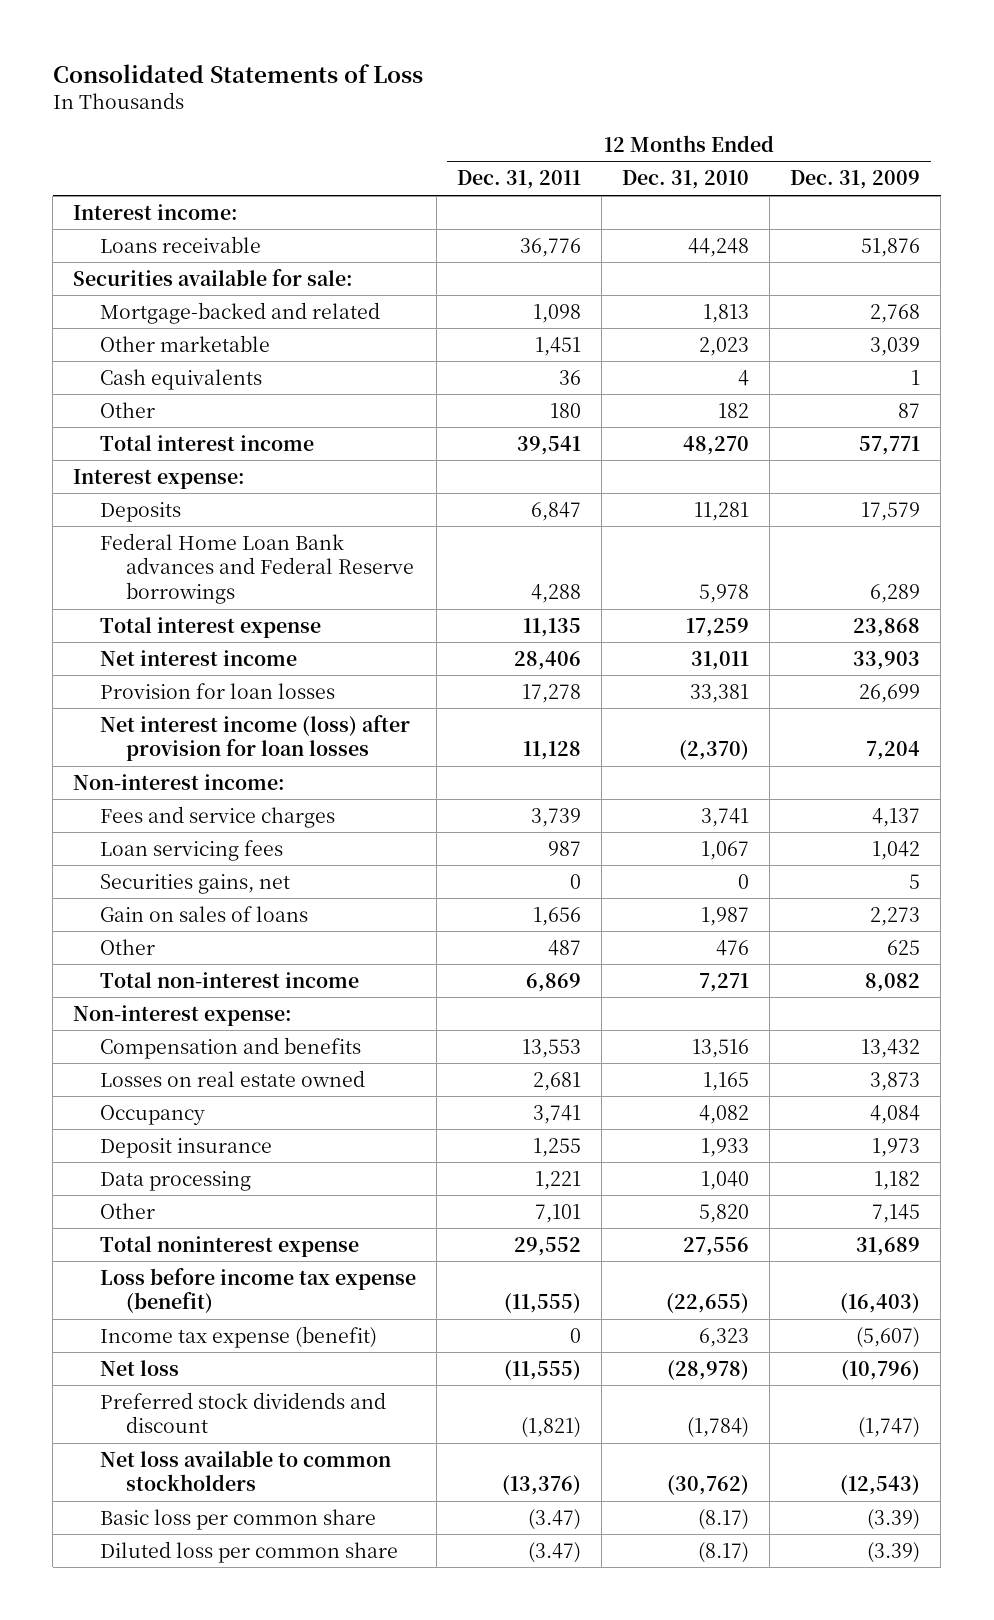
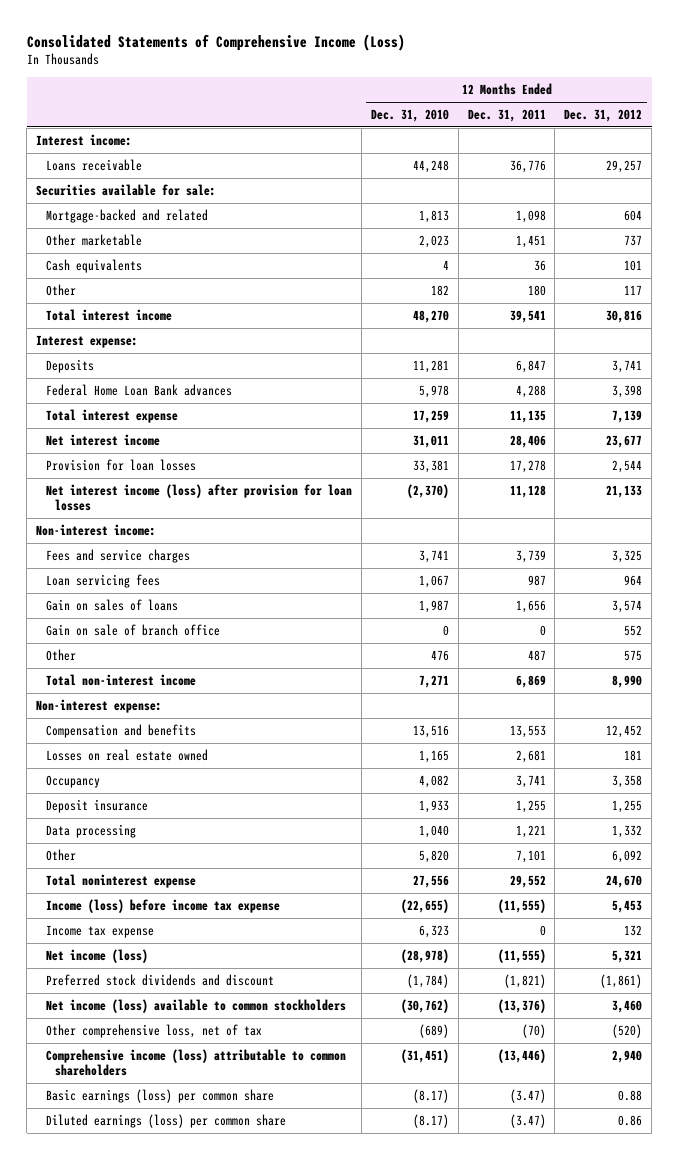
[52,63,423,83] Consolidated Statements of Loss -> [26,33,405,51] Consolidated Statements of Comprehensive Income (Loss)
[790,170,921,190] Dec. 31, 2009 -> none
none -> [564,108,643,122] Dec. 31, 2012
[99,532,414,605] Federal Home Loan Bank advances and Federal Reserve borrowings -> [45,383,232,396] Federal Home Loan Bank advances
[99,873,290,894] Securities gains, net -> none
none -> [45,623,220,636] Gain on sale of branch office
[99,1267,416,1314] Loss before income tax expense (benefit) -> [45,898,280,913] Income (loss) before income tax expense
[99,1325,377,1348] Income tax expense (benefit) -> [45,924,154,938] Income tax expense
[99,1359,179,1376] Net loss -> [45,948,148,963] Net income (loss)
[99,1449,391,1492] Net loss available to common stockholders -> [45,998,346,1013] Net income (loss) available to common stockholders
none -> [45,1023,262,1038] Other comprehensive loss, net of tax
none -> [45,1048,346,1076] Comprehensive income (loss) attributable to common shareholders
[99,1508,376,1530] Basic loss per common share -> [45,1088,274,1103] Basic earnings (loss) per common share
[99,1540,398,1563] Diluted loss per common share -> [45,1113,286,1128] Diluted earnings (loss) per common share

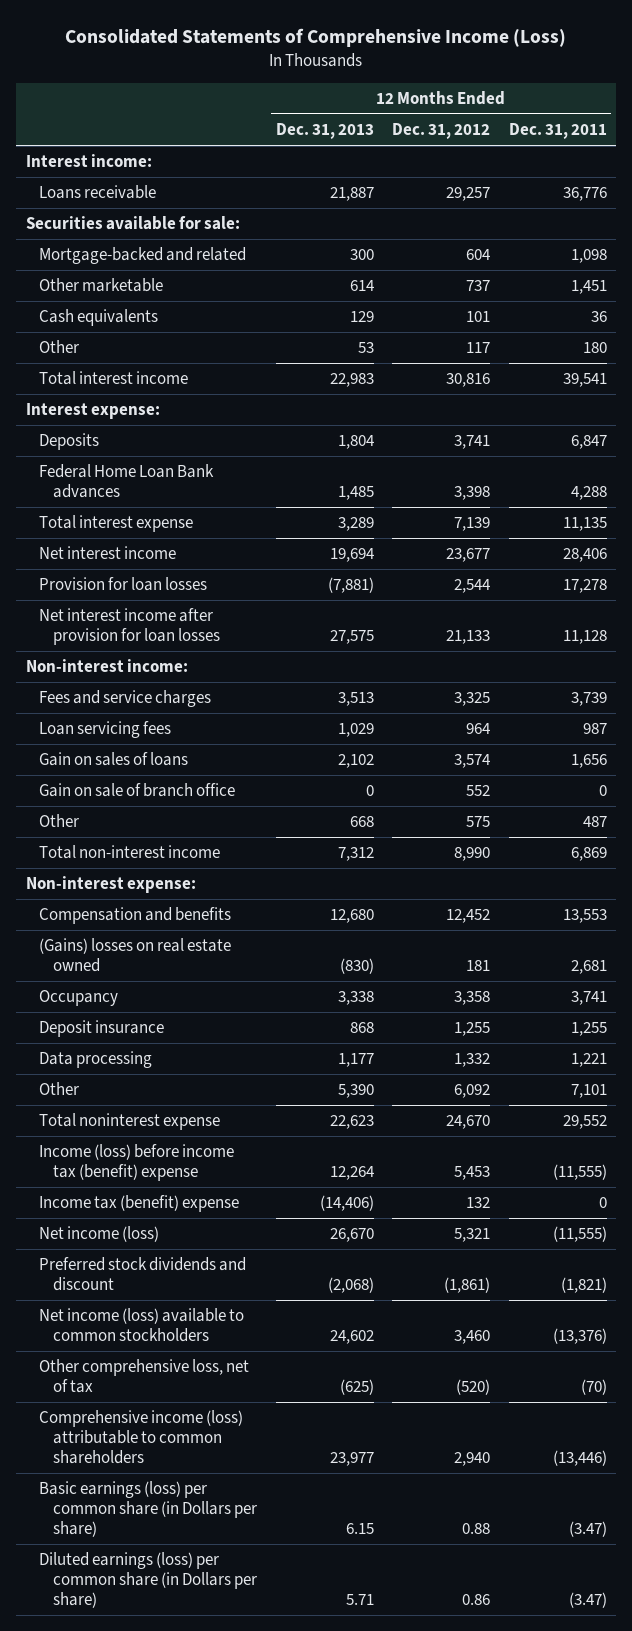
[370,108,449,122] Dec. 31, 2010 -> none
none -> [275,123,374,140] Dec. 31, 2013
[45,483,352,511] Net interest income (loss) after provision for loan losses -> [39,608,221,646] Net interest income after provision for loan losses
[45,748,208,761] Losses on real estate owned -> [39,938,232,973] (Gains) losses on real estate owned
[45,898,280,913] Income (loss) before income tax expense -> [39,1144,235,1182] Income (loss) before income tax (benefit) expense
[45,924,154,938] Income tax expense -> [39,1195,240,1213] Income tax (benefit) expense
[45,1088,274,1103] Basic earnings (loss) per common share -> [39,1481,258,1538] Basic earnings (loss) per common share (in Dollars per share)
[45,1113,286,1128] Diluted earnings (loss) per common share -> [39,1552,258,1609] Diluted earnings (loss) per common share (in Dollars per share)

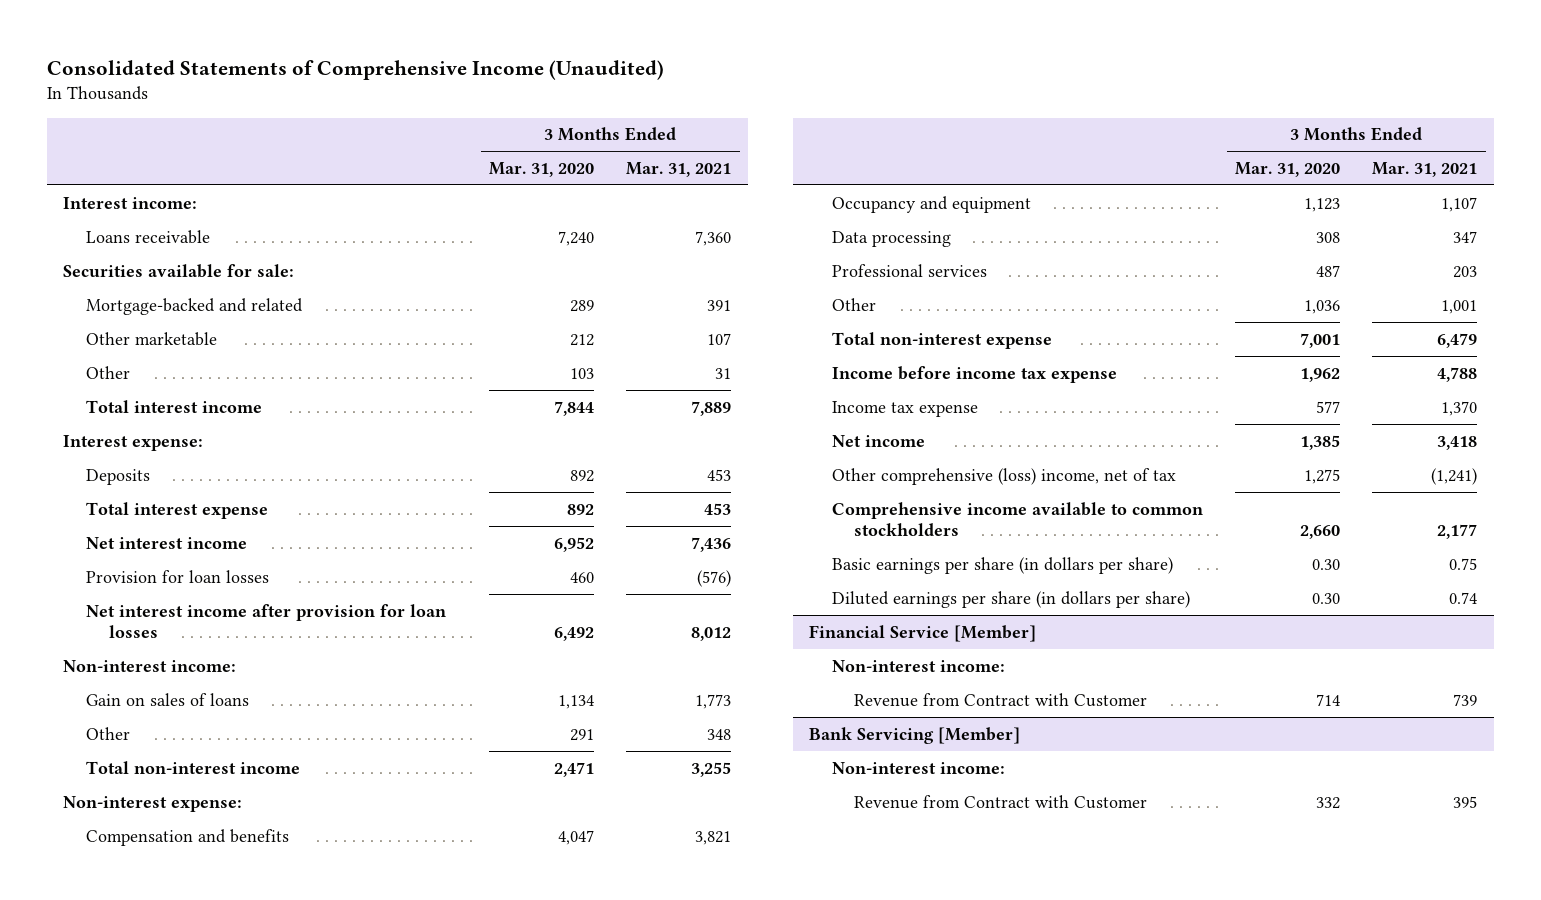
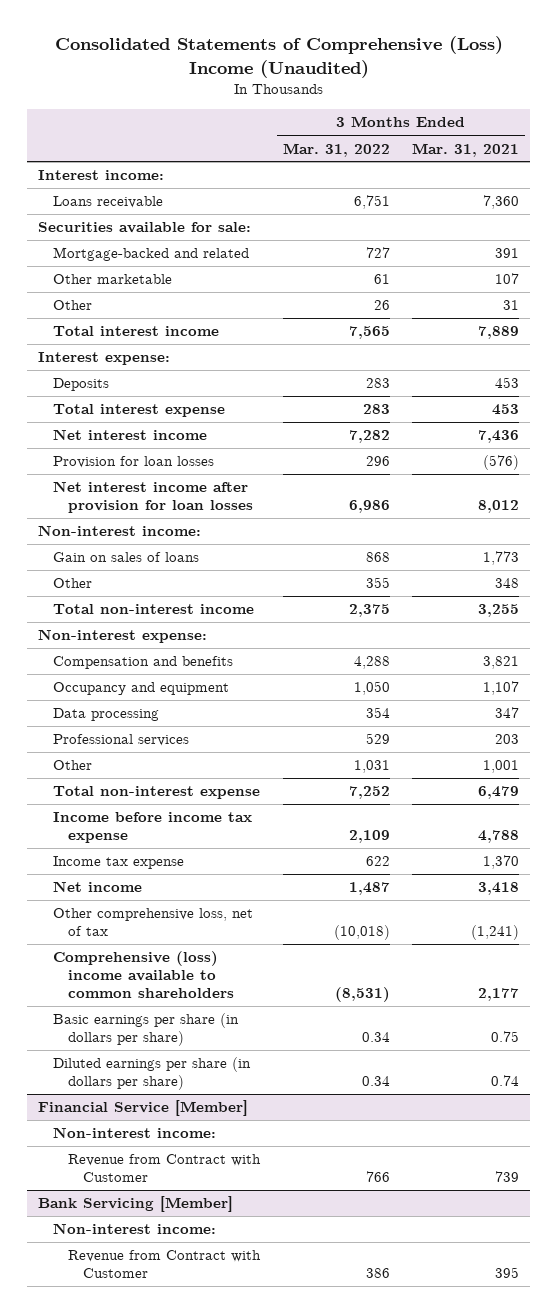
[46,60,664,81] Consolidated Statements of Comprehensive Income (Unaudited) -> [54,36,503,78] Consolidated Statements of Comprehensive (Loss) Income (Unaudited)
[489,161,595,177] Mar. 31, 2020 -> none
none -> [282,142,390,157] Mar. 31, 2022
[831,467,1176,485] Other comprehensive (loss) income, net of tax -> [53,908,254,937] Other comprehensive loss, net of tax
[831,501,1203,537] Comprehensive income available to common stockholders -> [53,951,235,999] Comprehensive (loss) income available to common shareholders

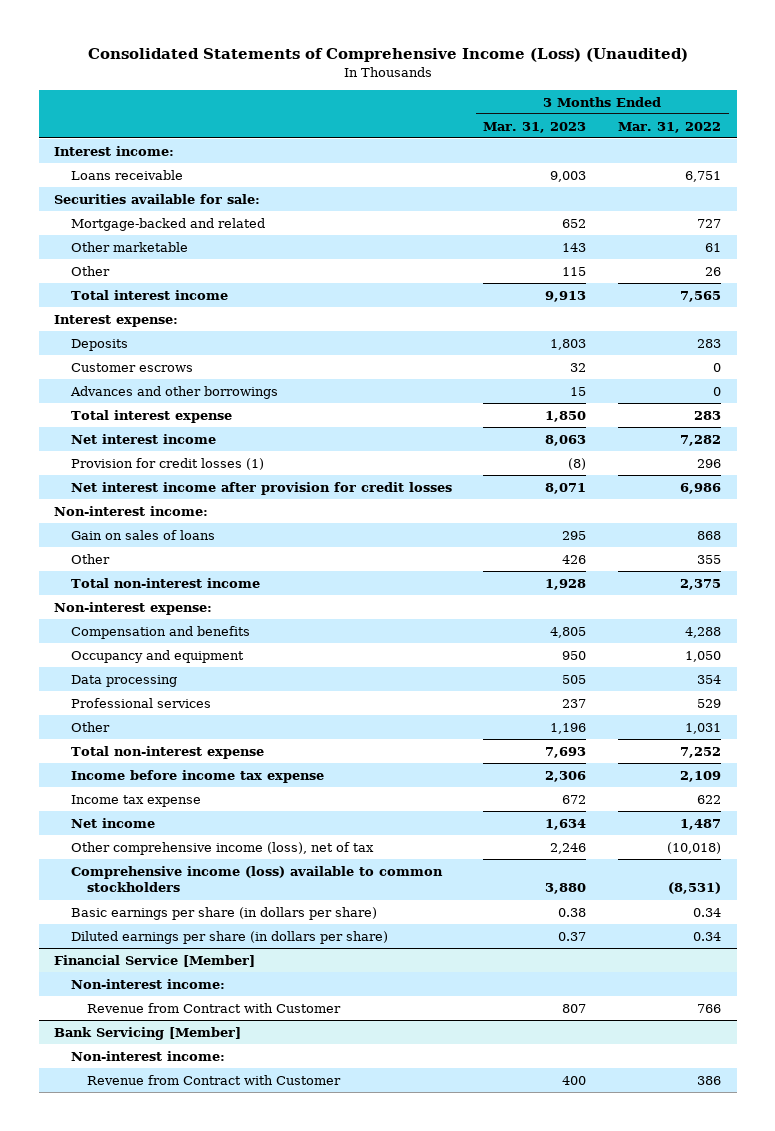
[54,36,503,78] Consolidated Statements of Comprehensive (Loss) Income (Unaudited) -> [87,48,688,63] Consolidated Statements of Comprehensive Income (Loss) (Unaudited)
[412,142,520,157] Mar. 31, 2021 -> none
none -> [483,121,587,133] Mar. 31, 2023
none -> [70,362,193,372] Customer escrows
none -> [69,385,278,399] Advances and other borrowings
[53,456,215,469] Provision for loan losses -> [70,457,264,470] Provision for credit losses (1)
[53,481,254,514] Net interest income after provision for loan losses -> [70,481,452,495] Net interest income after provision for credit losses
[53,908,254,937] Other comprehensive loss, net of tax -> [70,841,374,855] Other comprehensive income (loss), net of tax
[53,951,235,999] Comprehensive (loss) income available to common shareholders -> [70,865,443,893] Comprehensive income (loss) available to common stockholders

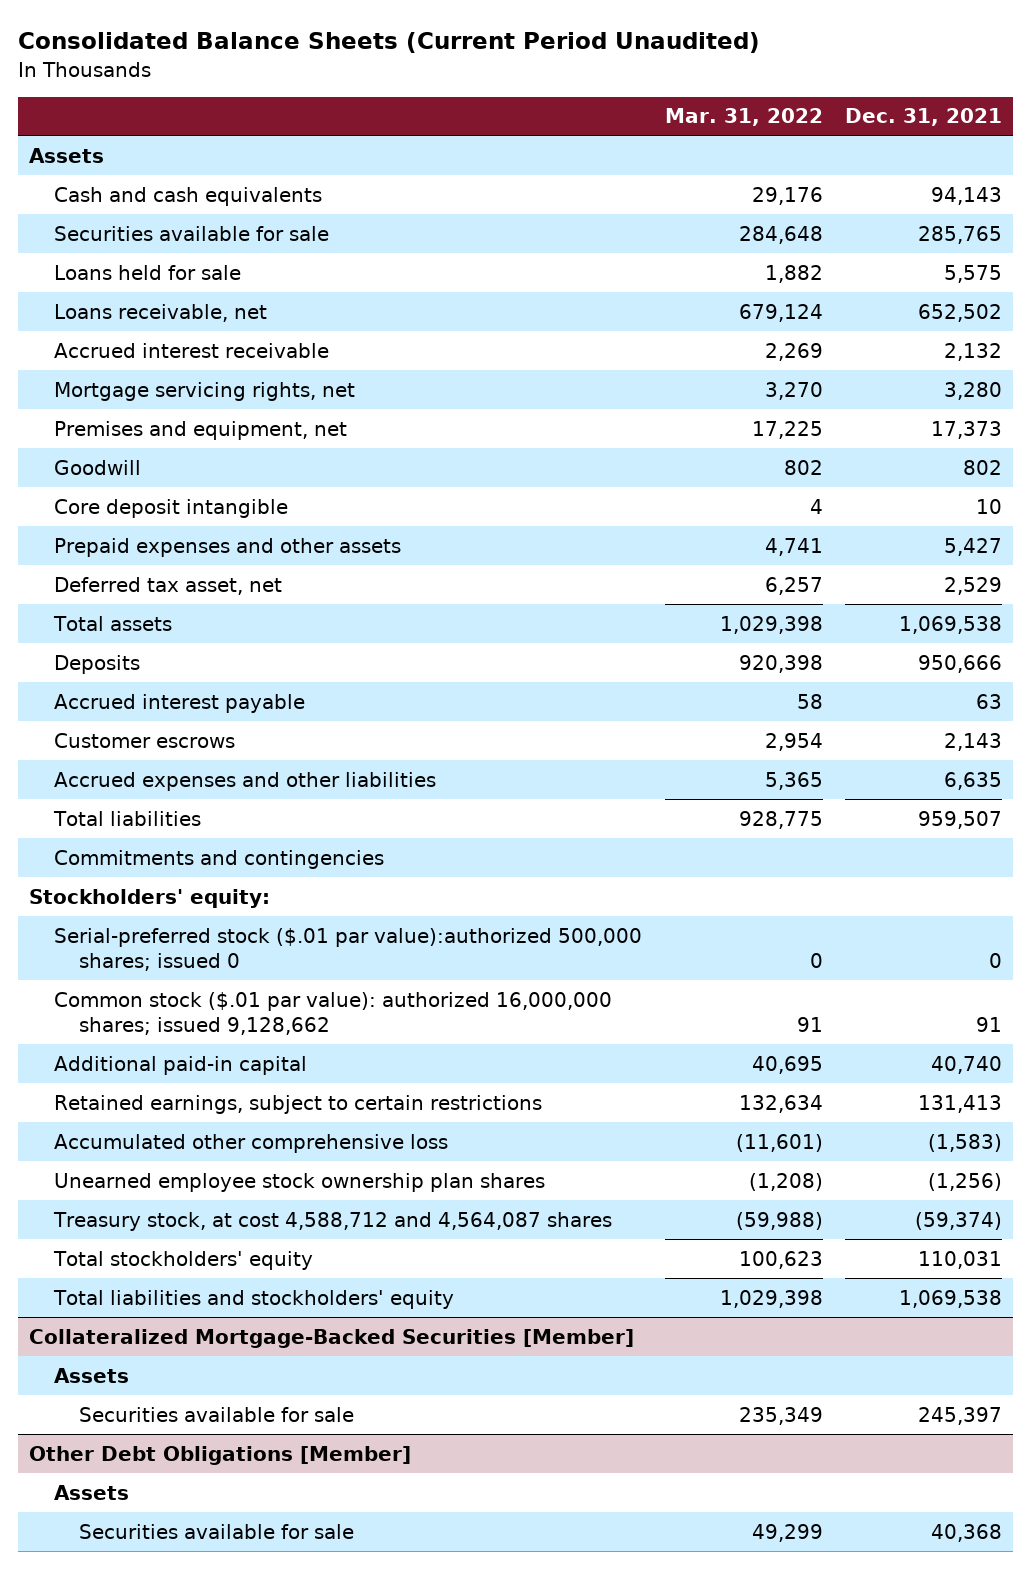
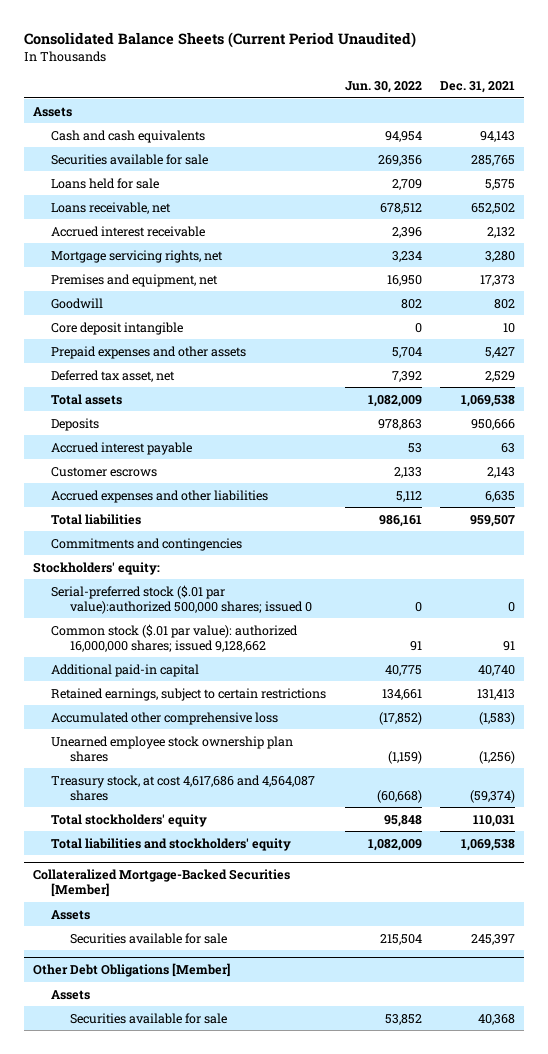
[664,108,823,127] Mar. 31, 2022 -> none
none -> [344,81,422,94] Jun. 30, 2022
[53,1211,613,1231] Treasury stock, at cost 4,588,712 and 4,564,087 shares -> [51,774,316,801] Treasury stock, at cost 4,617,686 and 4,564,087 shares

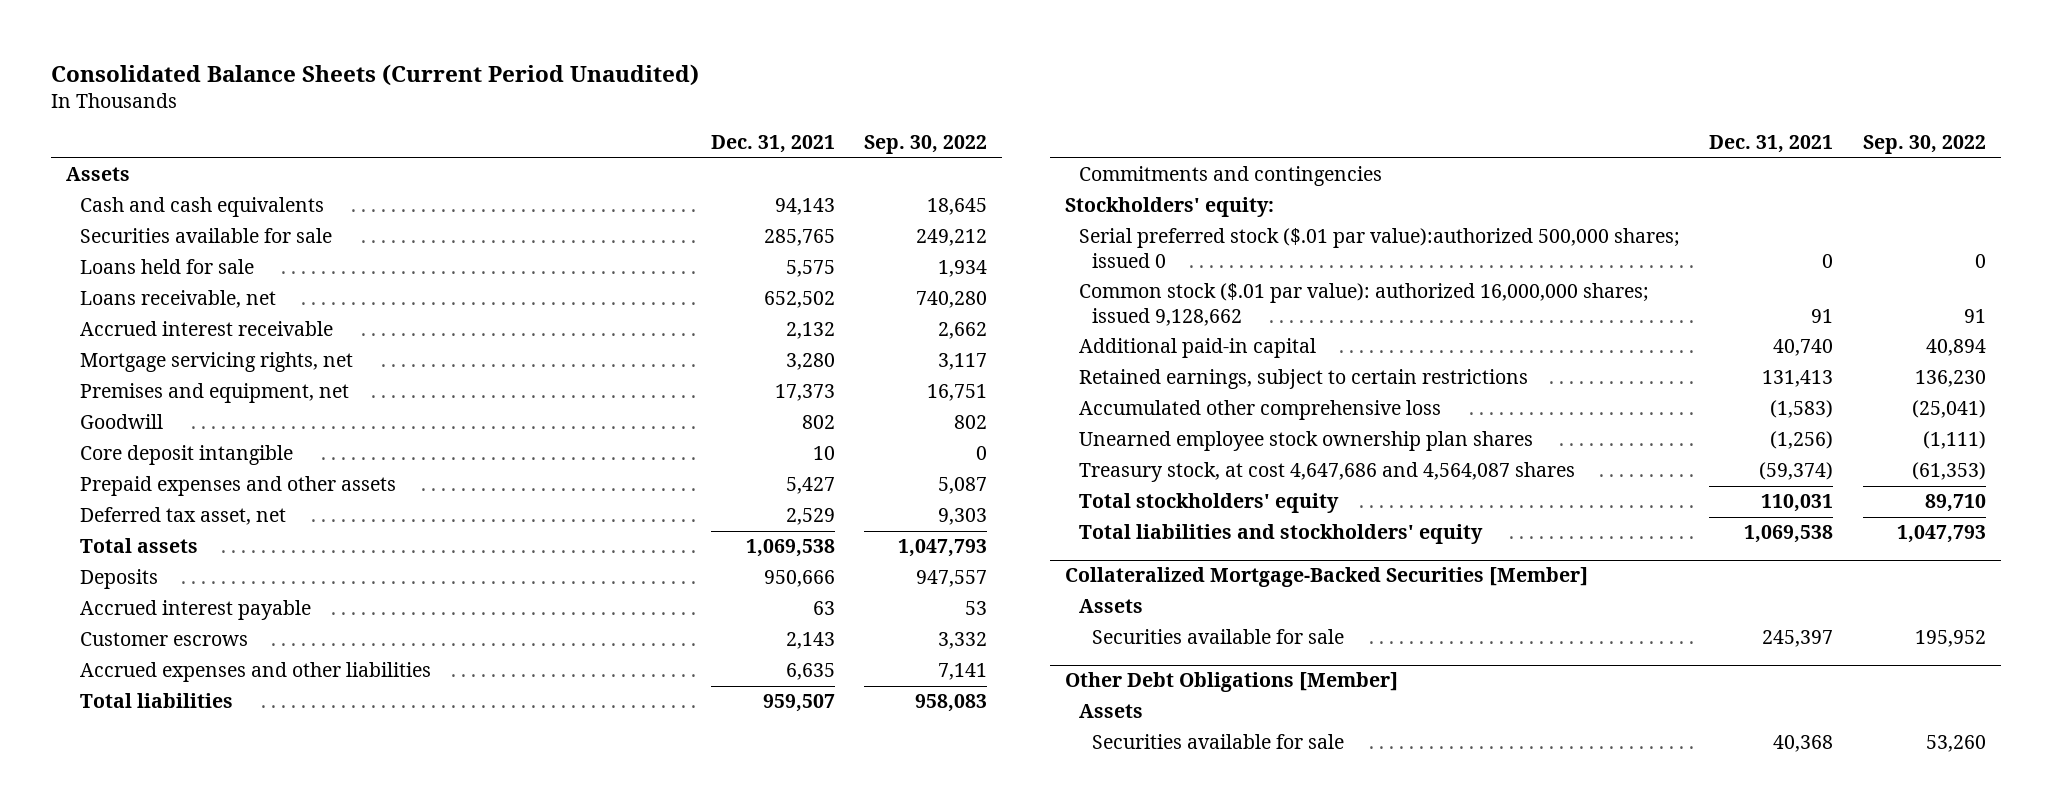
[344,81,422,94] Jun. 30, 2022 -> none
none -> [864,135,988,155] Sep. 30, 2022
[51,584,312,614] Serial-preferred stock ($.01 par value):authorized 500,000 shares; issued 0 -> [1078,228,1680,268] Serial preferred stock ($.01 par value):authorized 500,000 shares; issued 0
[51,774,316,801] Treasury stock, at cost 4,617,686 and 4,564,087 shares -> [1078,462,1575,483] Treasury stock, at cost 4,647,686 and 4,564,087 shares

